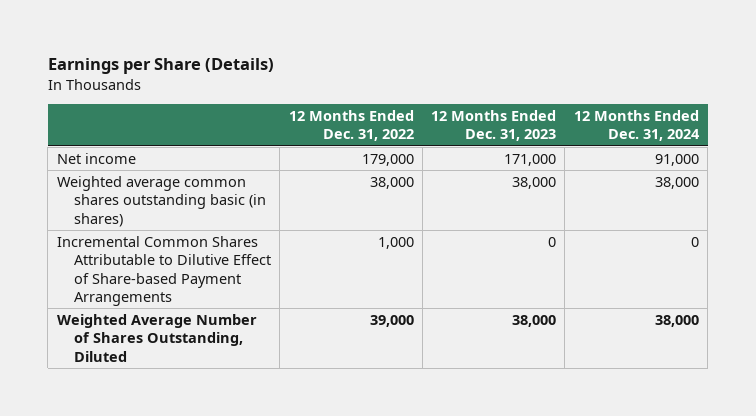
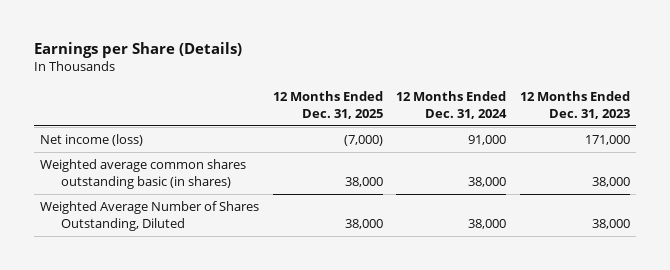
[288,109,414,142] 12 Months Ended Dec. 31, 2022 -> none
none -> [272,91,383,119] 12 Months Ended Dec. 31, 2025
[56,152,136,164] Net income -> [40,134,144,147] Net income (loss)
[56,235,272,307] Incremental Common Shares Attributable to Dilutive Effect of Share-based Payment Arrangements -> none

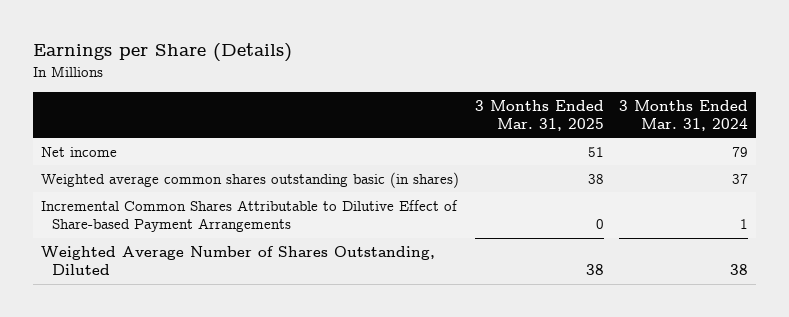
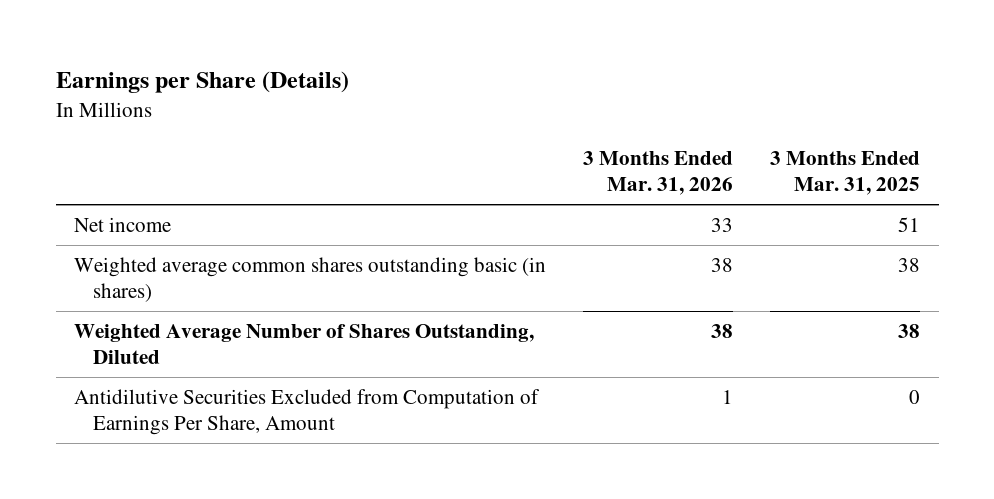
[619,99,749,131] 3 Months Ended Mar. 31, 2024 -> none
none -> [583,150,734,196] 3 Months Ended Mar. 31, 2026
[40,199,458,233] Incremental Common Shares Attributable to Dilutive Effect of Share-based Payment Arrangements -> none
none -> [74,388,541,436] Antidilutive Securities Excluded from Computation of Earnings Per Share, Amount

